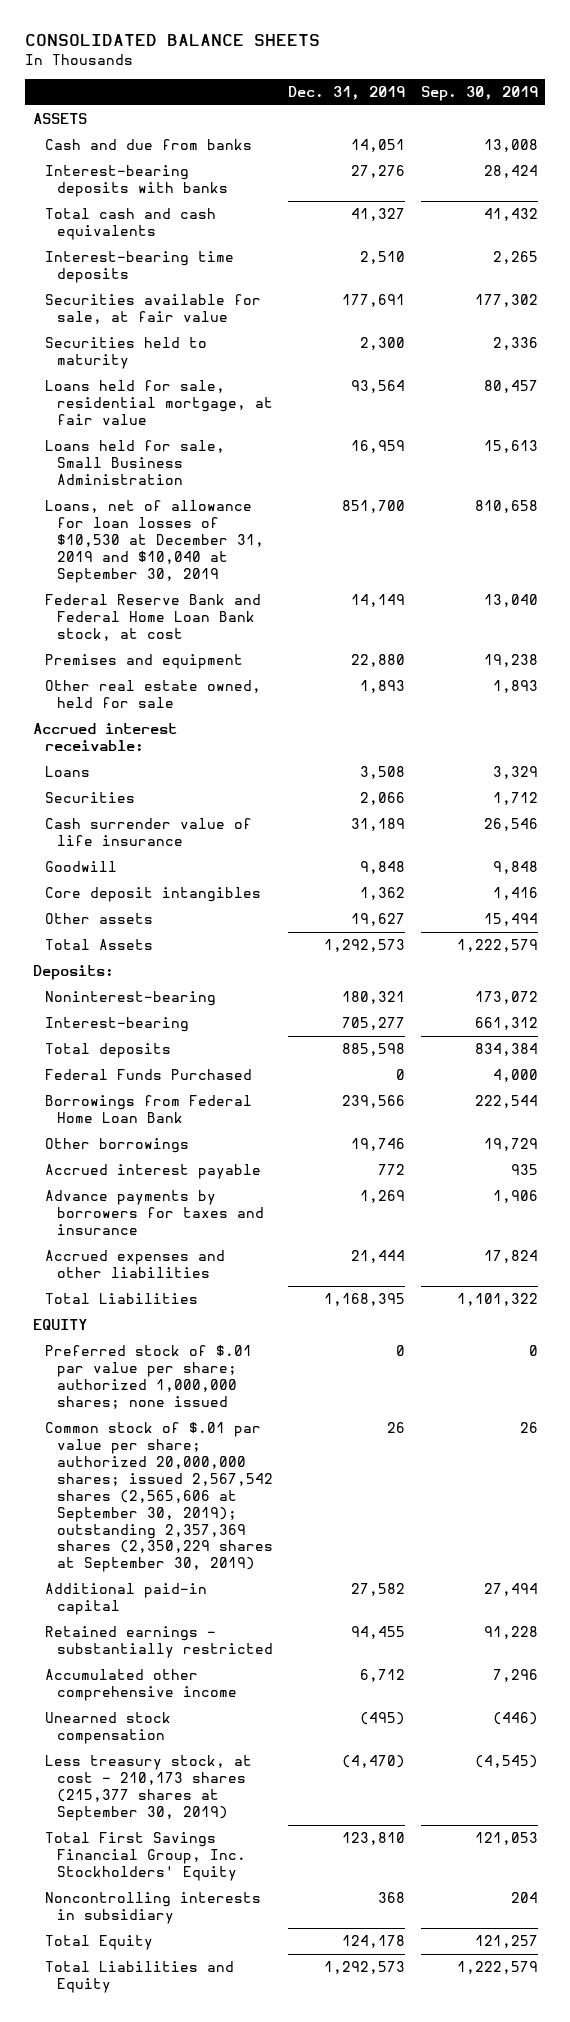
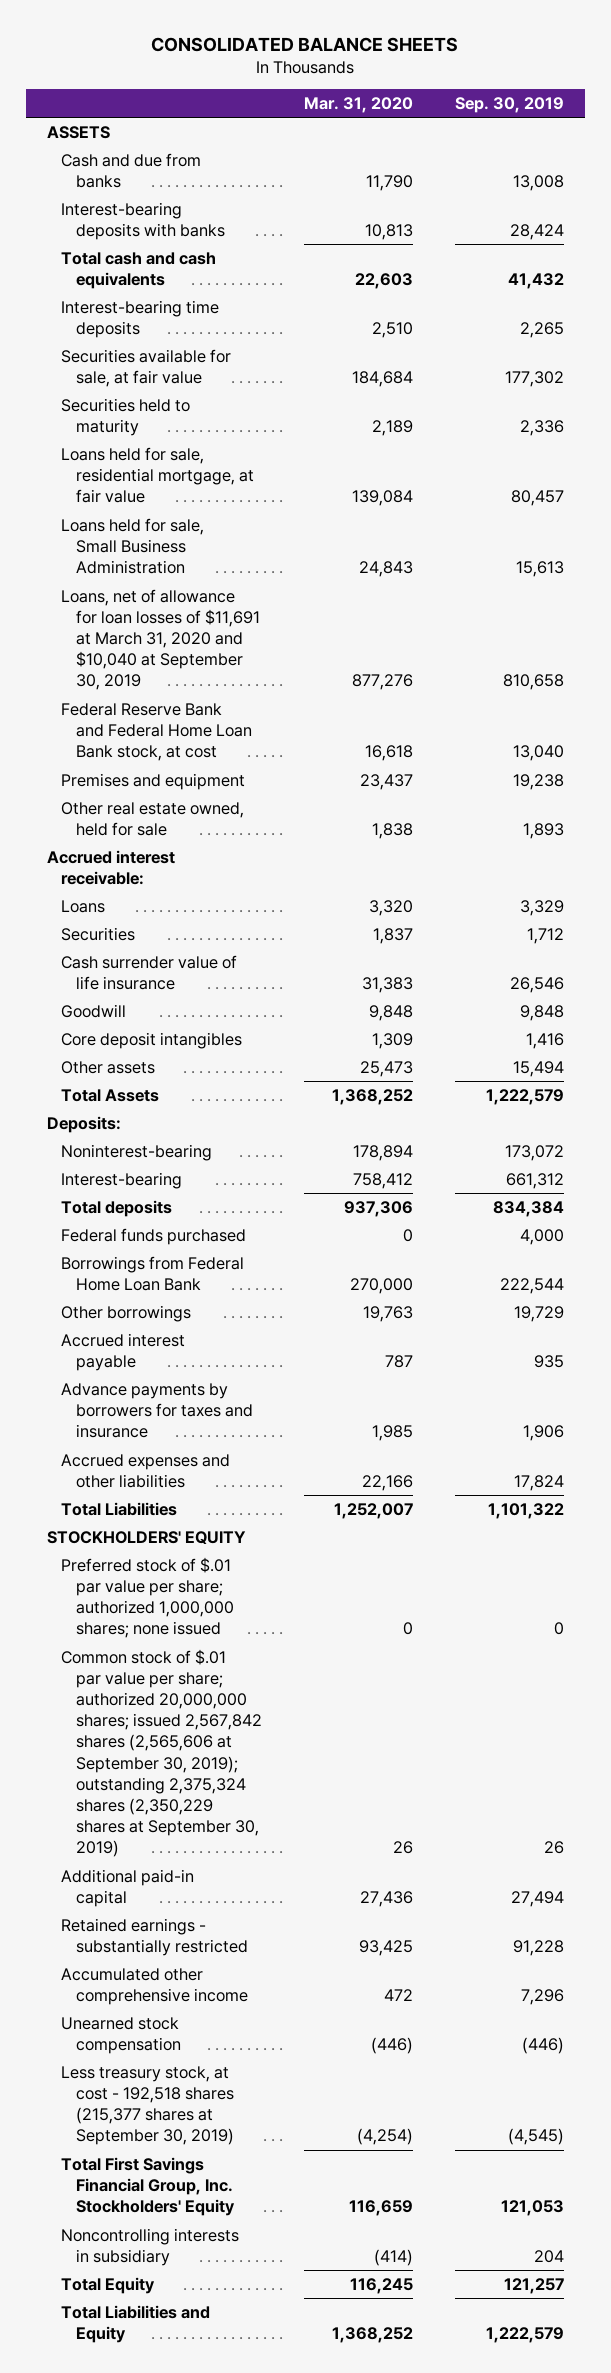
[288,86,406,101] Dec. 31, 2019 -> none
none -> [304,97,414,114] Mar. 31, 2020
[44,500,264,583] Loans, net of allowance for loan losses of $10,530 at December 31, 2019 and $10,040 at September 30, 2019 -> [61,588,261,691] Loans, net of allowance for loan losses of $11,691 at March 31, 2020 and $10,040 at September 30, 2019
[44,1069,252,1081] Federal Funds Purchased -> [61,1227,247,1245] Federal funds purchased
[32,1319,87,1331] EQUITY -> [46,1530,246,1544] STOCKHOLDERS' EQUITY
[44,1422,273,1573] Common stock of $.01 par value per share; authorized 20,000,000 shares; issued 2,567,542 shares (2,565,606 at September 30, 2019); outstanding 2,357,369 shares (2,350,229 shares at September 30, 2019) -> [61,1648,263,1858] Common stock of $.01 par value per share; authorized 20,000,000 shares; issued 2,567,842 shares (2,565,606 at September 30, 2019); outstanding 2,375,324 shares (2,350,229 shares at September 30, 2019)
[44,1755,252,1821] Less treasury stock, at cost - 210,173 shares (215,377 shares at September 30, 2019) -> [61,2065,235,2146] Less treasury stock, at cost - 192,518 shares (215,377 shares at September 30, 2019)

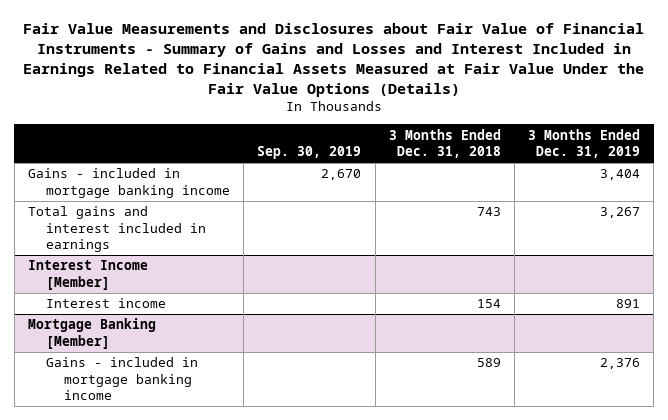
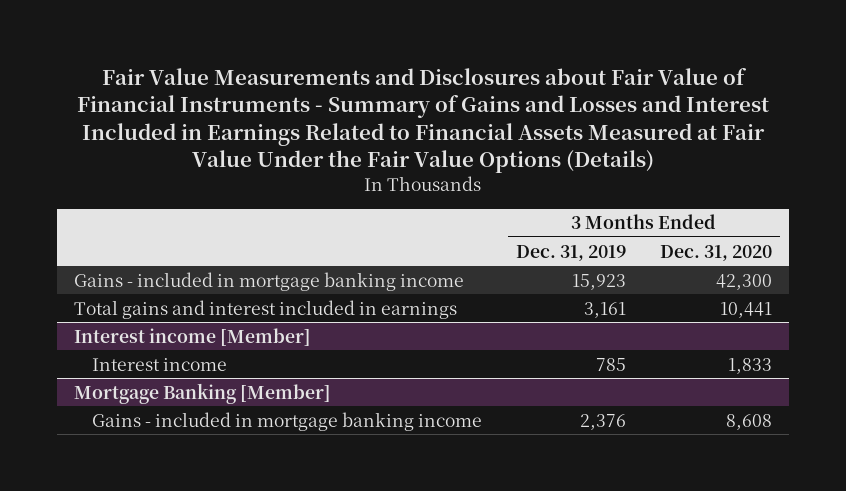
[257,145,362,159] Sep. 30, 2019 -> none
[388,128,501,158] 3 Months Ended Dec. 31, 2018 -> none
none -> [659,244,772,261] Dec. 31, 2020
[600,169,641,181] 3,404 -> [571,273,626,290] 15,923
[600,207,641,219] 3,267 -> [583,301,626,318] 3,161
[27,260,148,290] Interest Income [Member] -> [74,327,312,346] Interest income [Member]
[616,299,641,309] 891 -> [595,357,626,371] 785

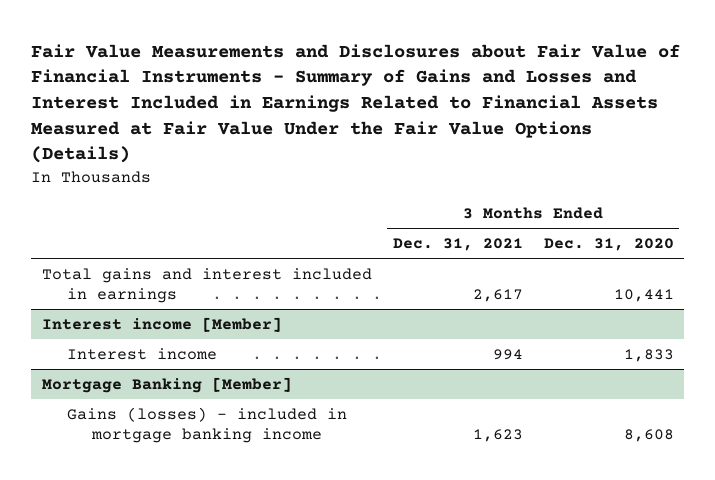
[515,244,626,261] Dec. 31, 2019 -> none
none -> [392,238,523,252] Dec. 31, 2021
[74,271,465,291] Gains - included in mortgage banking income -> none
[92,411,483,431] Gains - included in mortgage banking income -> [66,406,347,444] Gains (losses) - included in mortgage banking income

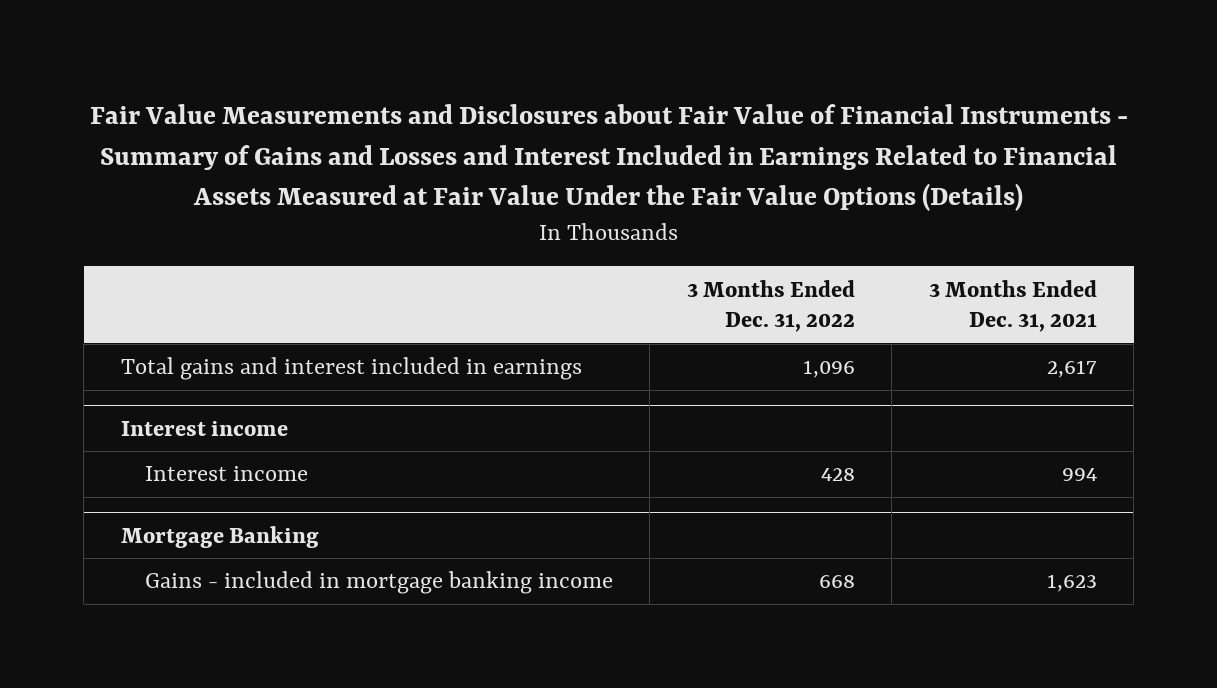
[543,238,674,252] Dec. 31, 2020 -> none
none -> [686,279,855,333] 3 Months Ended Dec. 31, 2022
[41,316,282,332] Interest income [Member] -> [120,420,288,436] Interest income
[41,376,292,393] Mortgage Banking [Member] -> [120,525,319,548] Mortgage Banking
[66,406,347,444] Gains (losses) - included in mortgage banking income -> [144,571,613,595] Gains - included in mortgage banking income

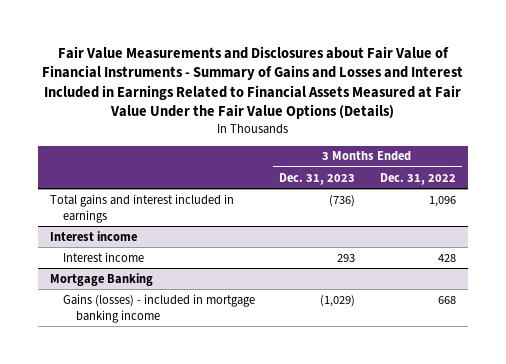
[928,279,1097,333] 3 Months Ended Dec. 31, 2021 -> none
none -> [279,172,356,185] Dec. 31, 2023
[144,571,613,595] Gains - included in mortgage banking income -> [62,293,255,323] Gains (losses) - included in mortgage banking income

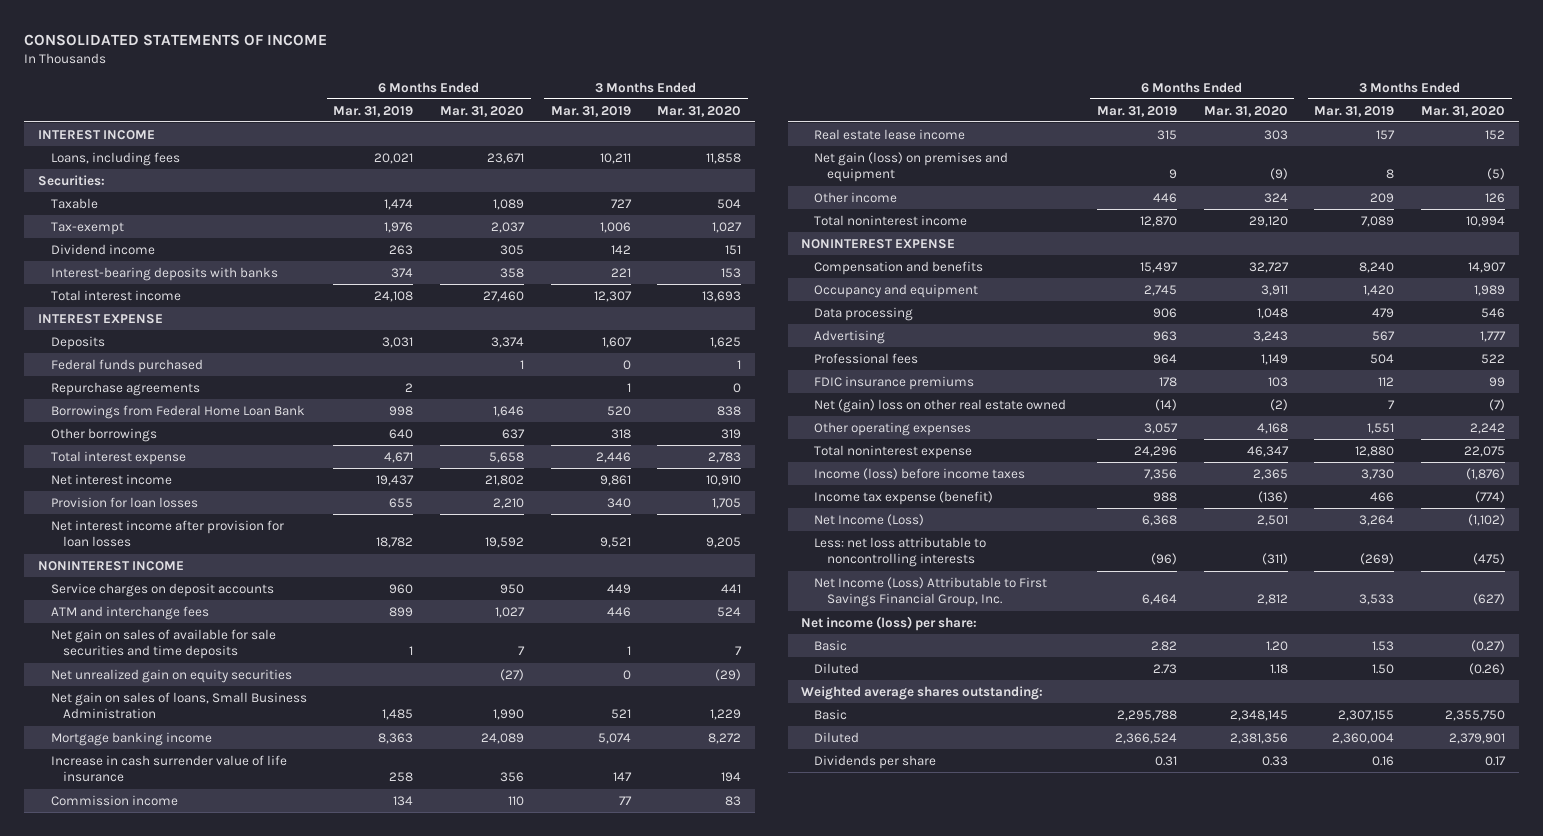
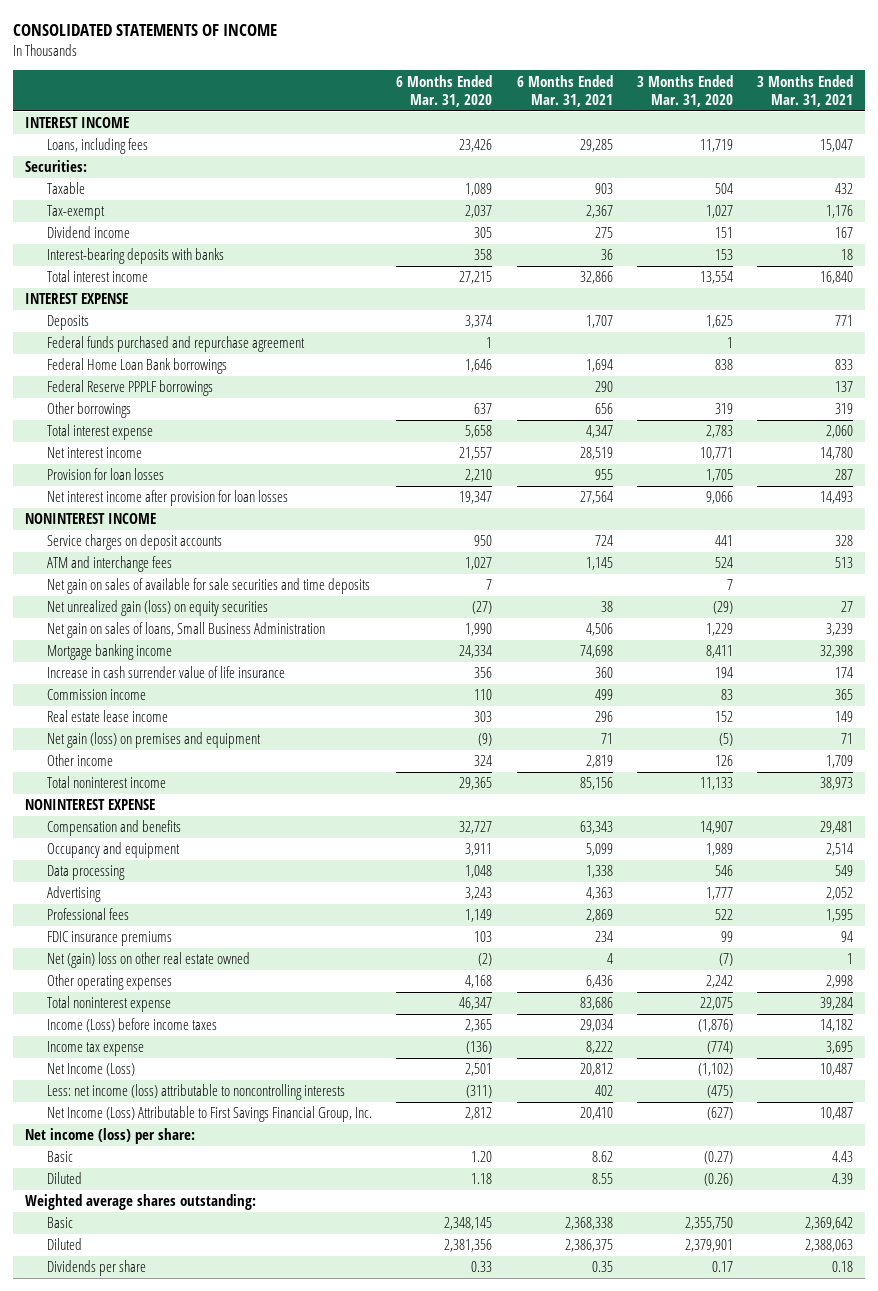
[333,105,414,117] Mar. 31, 2019 -> none
[550,105,631,117] Mar. 31, 2019 -> none
none -> [516,74,613,107] 6 Months Ended Mar. 31, 2021
none -> [756,74,853,107] 3 Months Ended Mar. 31, 2021
[486,152,524,164] 23,671 -> [459,139,493,153] 23,426
[706,152,742,164] 11,858 -> [699,139,733,153] 11,719
[482,290,524,302] 27,460 -> [459,271,493,285] 27,215
[702,290,742,302] 13,693 -> [699,271,733,285] 13,554
[50,381,200,396] Repurchase agreements -> none
[50,358,203,373] Federal funds purchased -> [47,336,306,353] Federal funds purchased and repurchase agreement
[50,404,305,419] Borrowings from Federal Home Loan Bank -> [47,358,228,375] Federal Home Loan Bank borrowings
none -> [47,380,214,397] Federal Reserve PPPLF borrowings
[484,474,524,486] 21,802 -> [459,447,493,461] 21,557
[706,474,742,486] 10,910 -> [699,447,733,461] 10,771
[484,537,524,549] 19,592 -> [459,491,493,505] 19,347
[706,537,742,549] 9,205 -> [705,491,733,505] 9,066
[50,668,292,683] Net unrealized gain on equity securities -> [47,600,269,617] Net unrealized gain (loss) on equity securities
[480,732,524,744] 24,089 -> [459,645,493,659] 24,334
[708,732,742,744] 8,272 -> [705,645,733,659] 8,411
[1248,215,1288,227] 29,120 -> [459,777,493,791] 29,365
[1466,215,1506,227] 10,994 -> [699,777,733,791] 11,133
[814,467,1026,480] Income (loss) before income taxes -> [47,1018,218,1033] Income (Loss) before income taxes
[814,490,994,505] Income tax expense (benefit) -> [47,1041,145,1057] Income tax expense
[814,536,987,568] Less: net loss attributable to noncontrolling interests -> [47,1084,346,1101] Less: net income (loss) attributable to noncontrolling interests

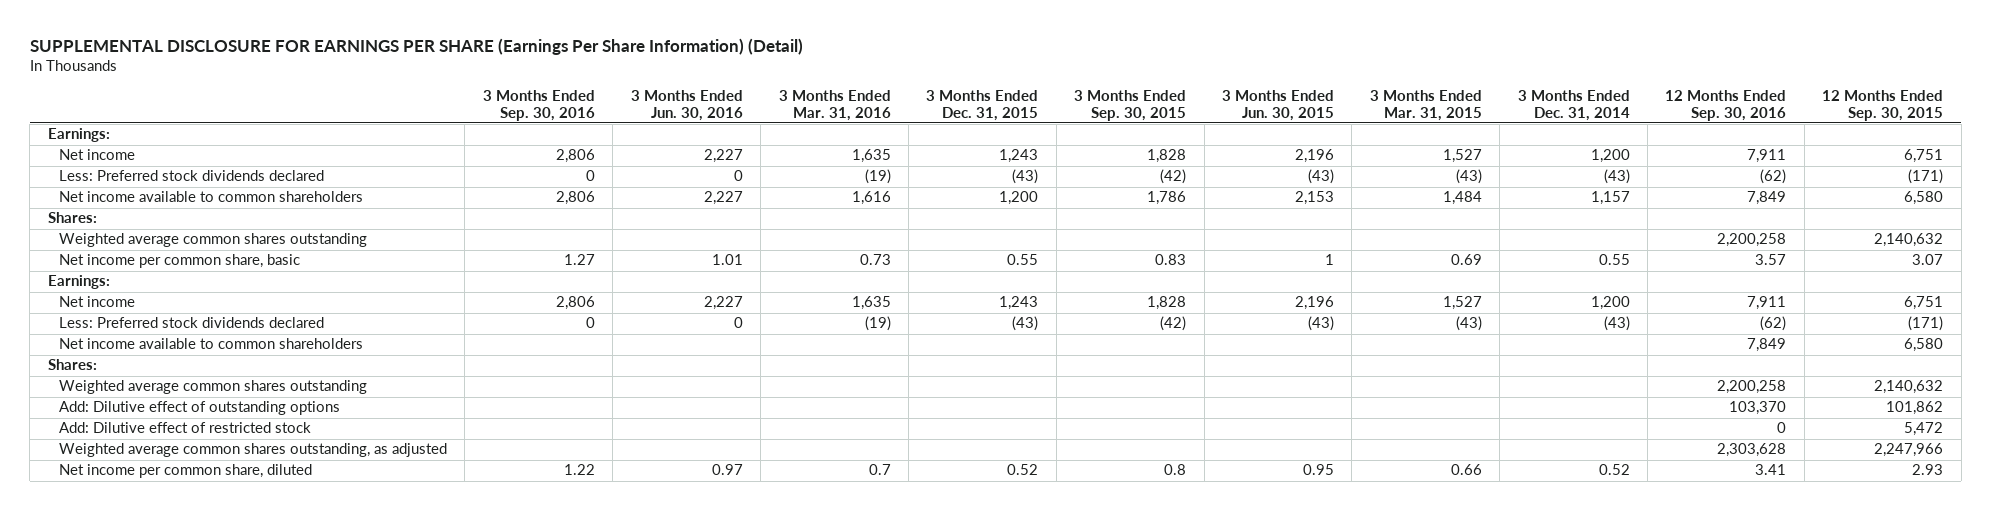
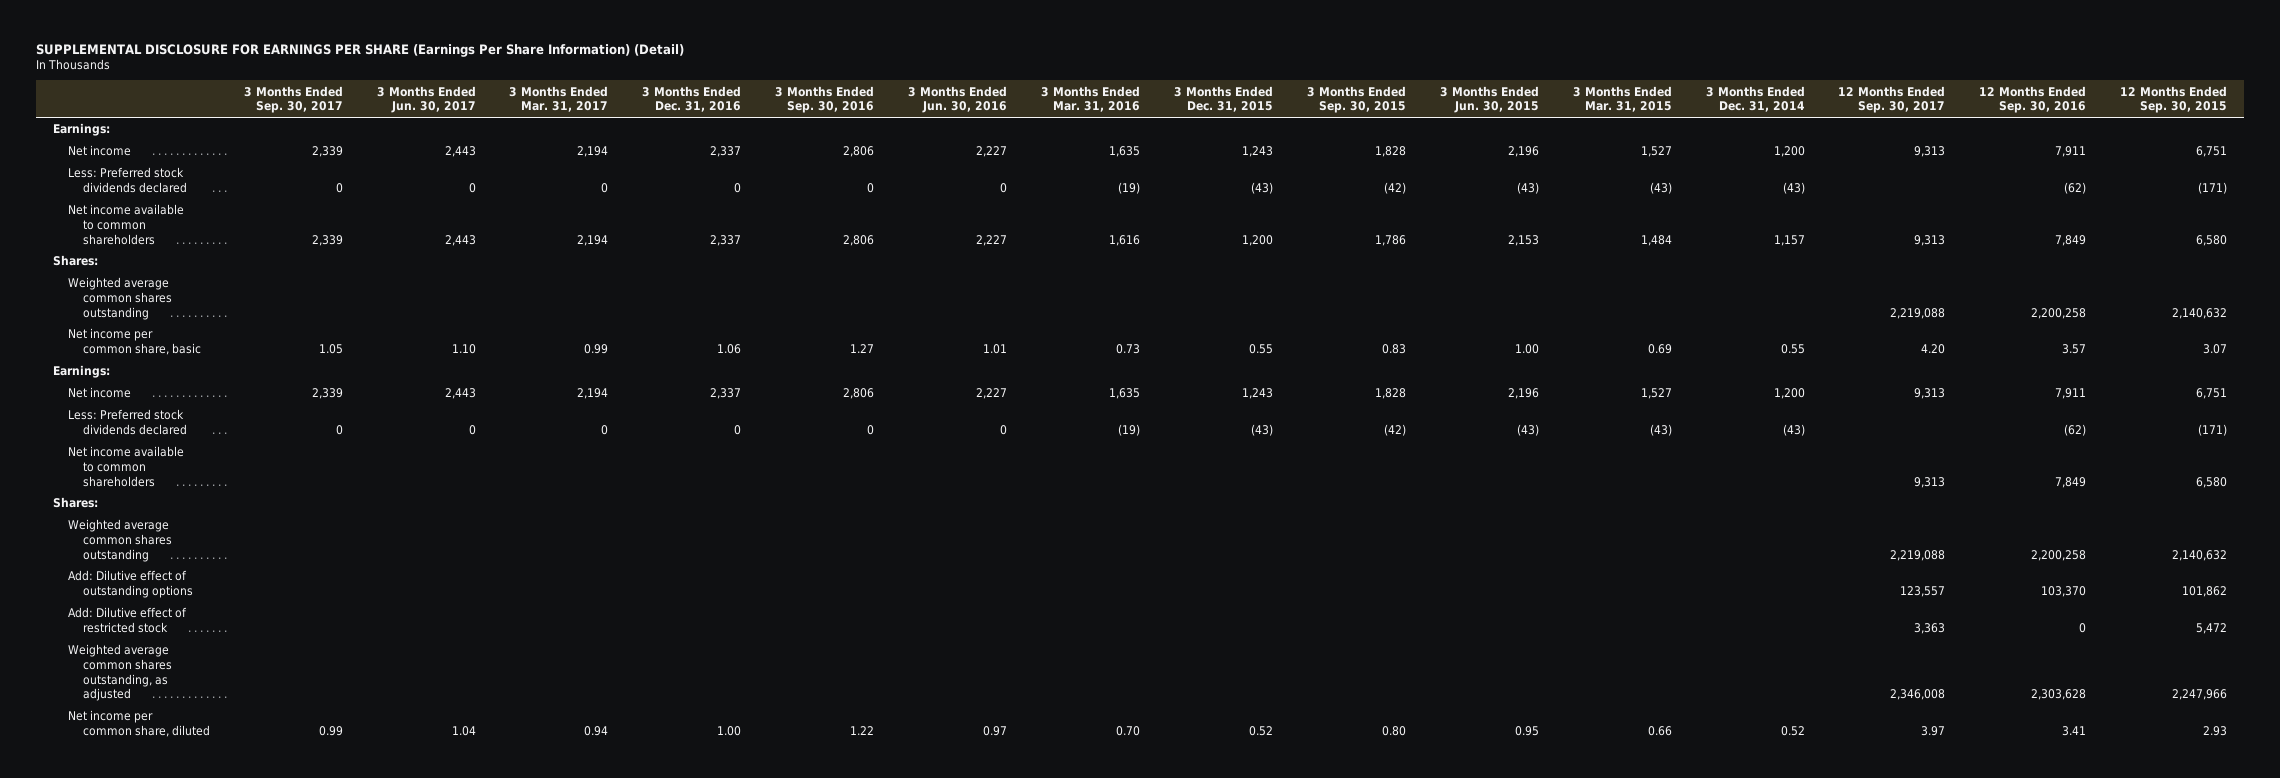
none -> [243,85,343,114] 3 Months Ended Sep. 30, 2017
none -> [376,85,476,114] 3 Months Ended Jun. 30, 2017
none -> [509,85,609,113] 3 Months Ended Mar. 31, 2017
none -> [642,85,742,113] 3 Months Ended Dec. 31, 2016
none -> [1838,85,1946,114] 12 Months Ended Sep. 30, 2017
[1324,254,1334,266] 1 -> [1514,343,1539,354] 1.00
[868,464,891,476] 0.7 -> [1116,725,1141,736] 0.70
[1164,464,1187,476] 0.8 -> [1381,725,1406,736] 0.80

